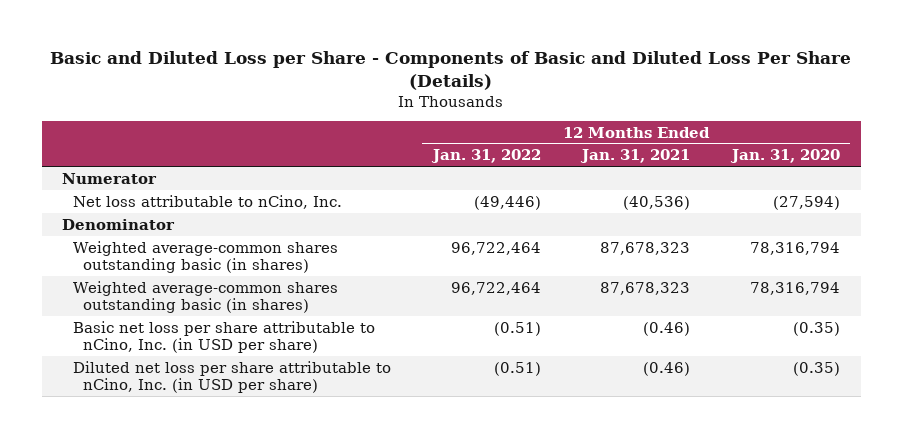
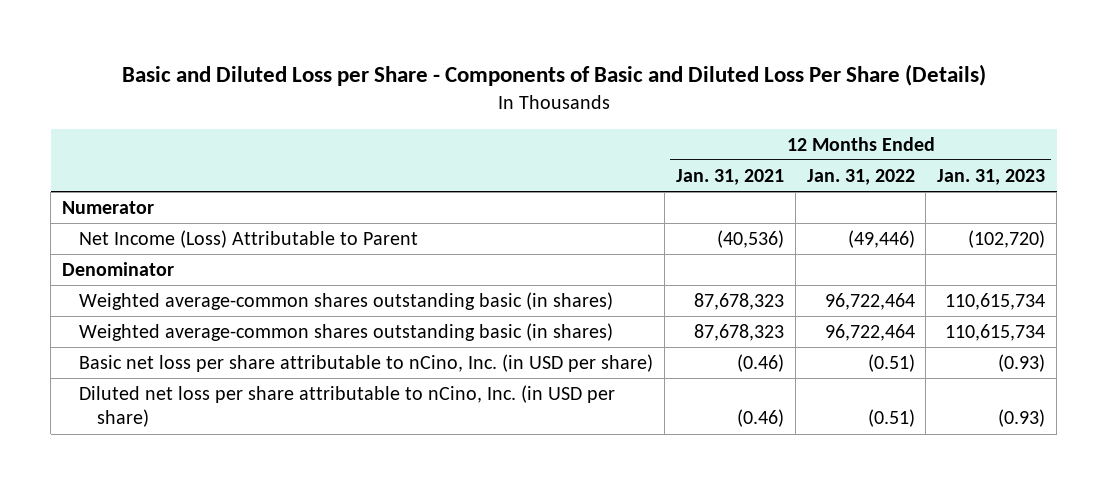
[729,149,840,164] Jan. 31, 2020 -> none
none -> [937,168,1046,185] Jan. 31, 2023
[72,194,342,209] Net loss attributable to nCino, Inc. -> [79,230,419,249] Net Income (Loss) Attributable to Parent

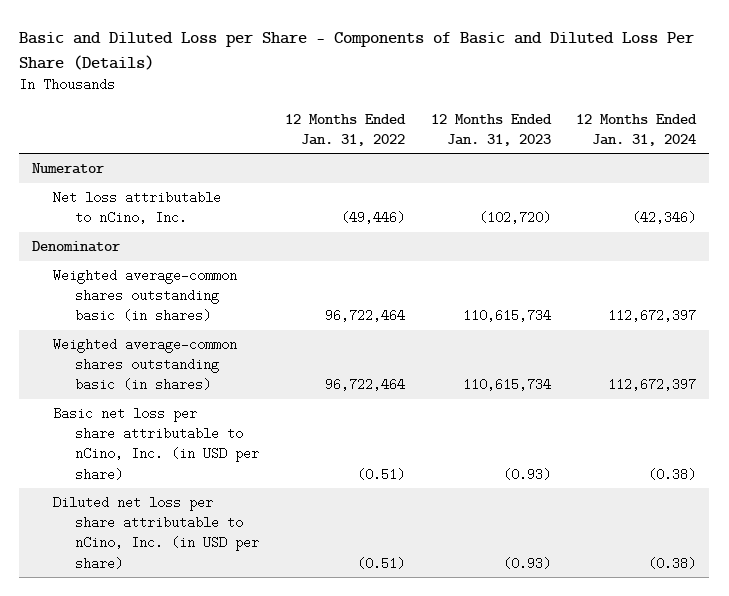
[676,168,785,185] Jan. 31, 2021 -> none
none -> [576,113,698,146] 12 Months Ended Jan. 31, 2024
[79,230,419,249] Net Income (Loss) Attributable to Parent -> [53,191,222,225] Net loss attributable to nCino, Inc.

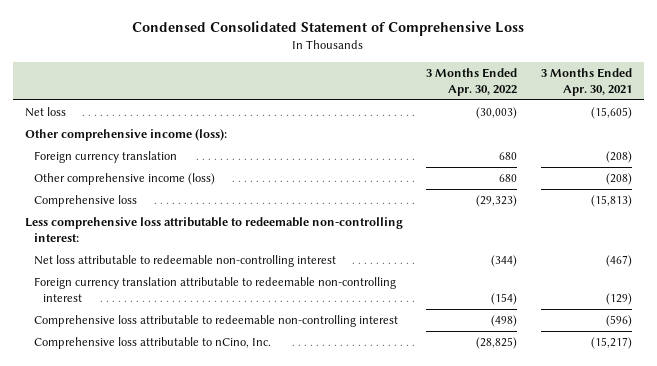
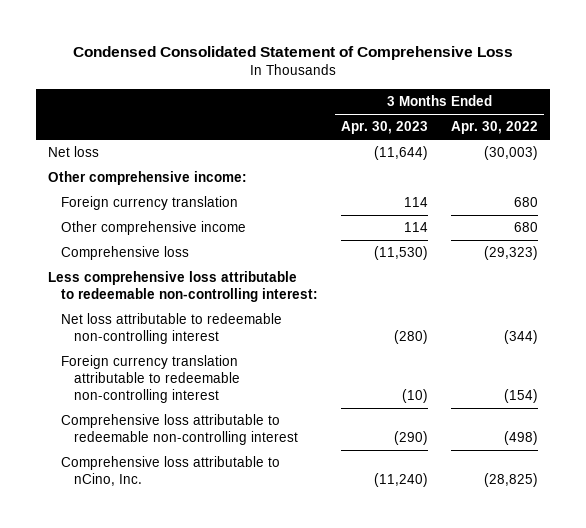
[541,67,633,96] 3 Months Ended Apr. 30, 2021 -> none
none -> [341,121,429,135] Apr. 30, 2023
[24,128,227,141] Other comprehensive income (loss): -> [47,171,247,186] Other comprehensive income:
[33,172,215,185] Other comprehensive income (loss) -> [60,221,246,236] Other comprehensive income

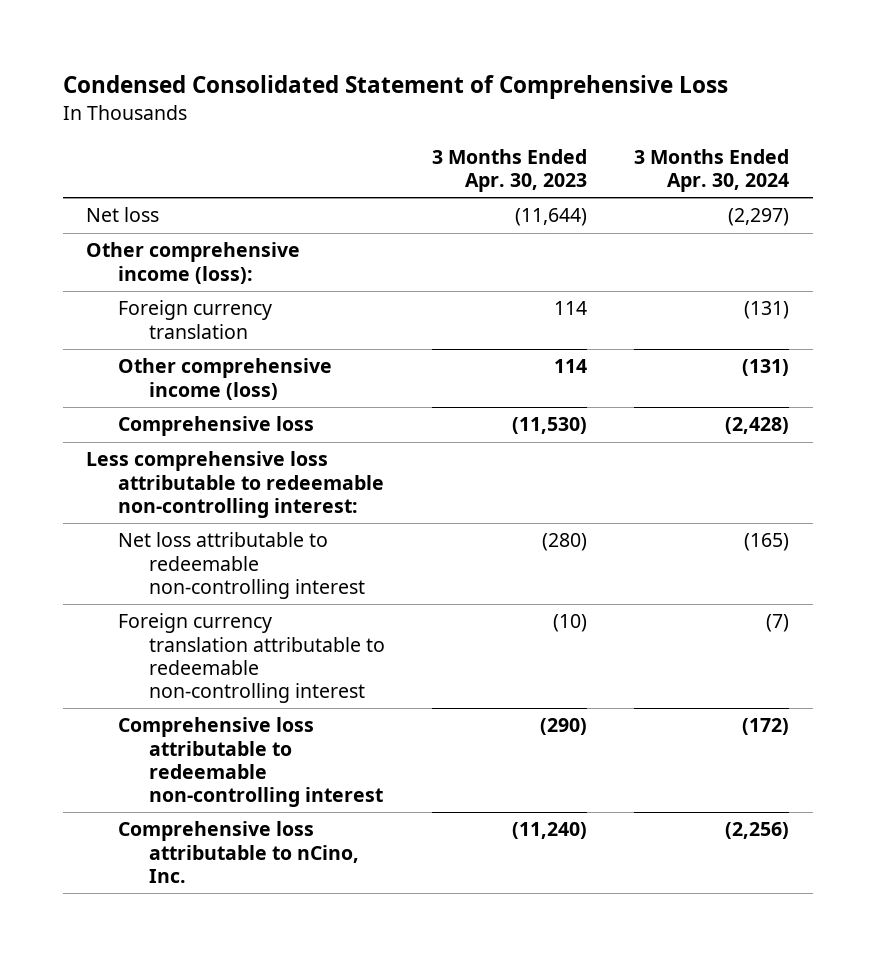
[451,121,539,135] Apr. 30, 2022 -> none
none -> [634,148,790,193] 3 Months Ended Apr. 30, 2024
[47,171,247,186] Other comprehensive income: -> [86,242,301,284] Other comprehensive income (loss):
[60,221,246,236] Other comprehensive income -> [117,358,332,400] Other comprehensive income (loss)

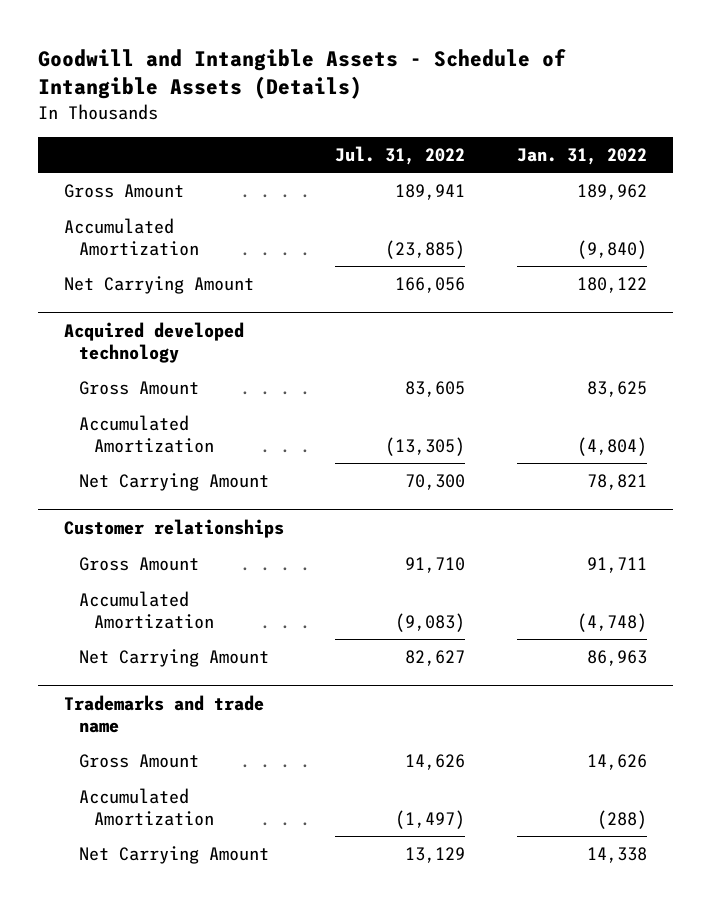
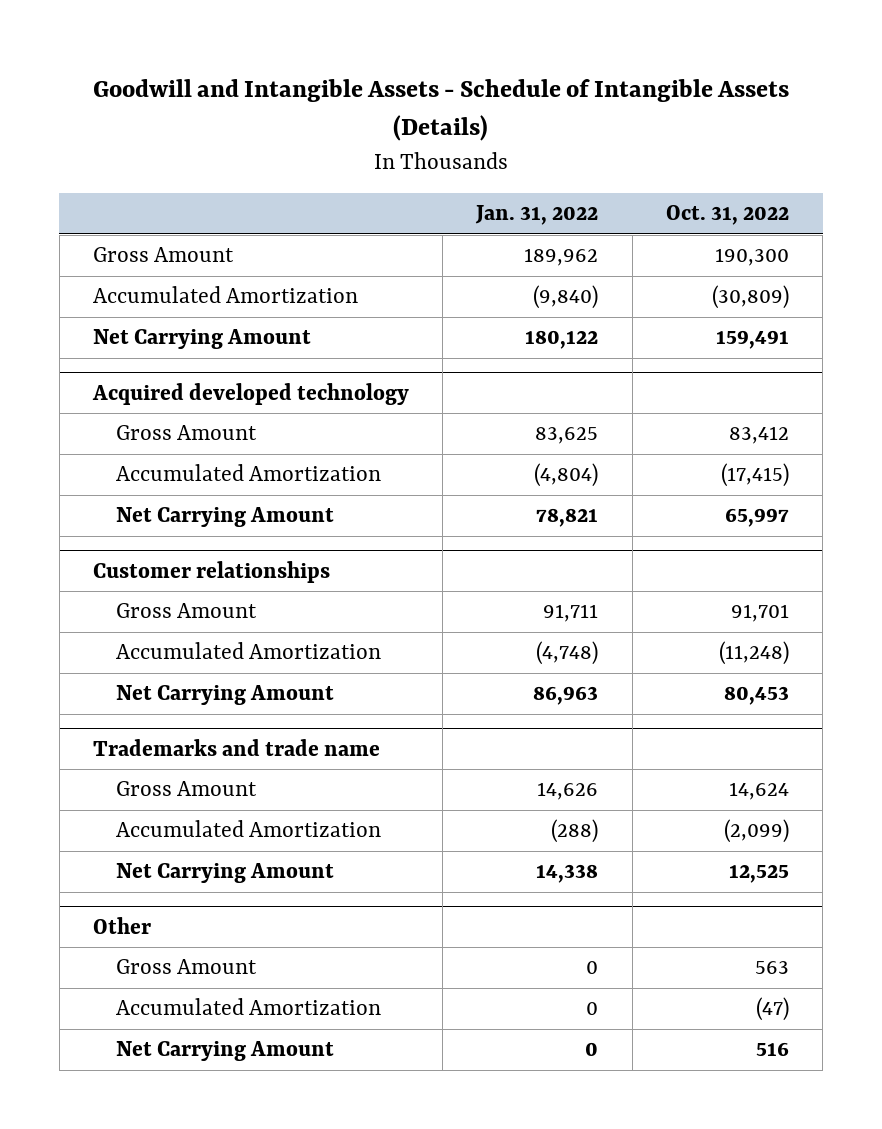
[335,145,466,165] Jul. 31, 2022 -> none
none -> [665,205,789,226] Oct. 31, 2022
none -> [92,916,151,934] Other
none -> [116,959,258,975] Gross Amount
none -> [116,998,382,1016] Accumulated Amortization
none -> [116,1041,335,1062] Net Carrying Amount

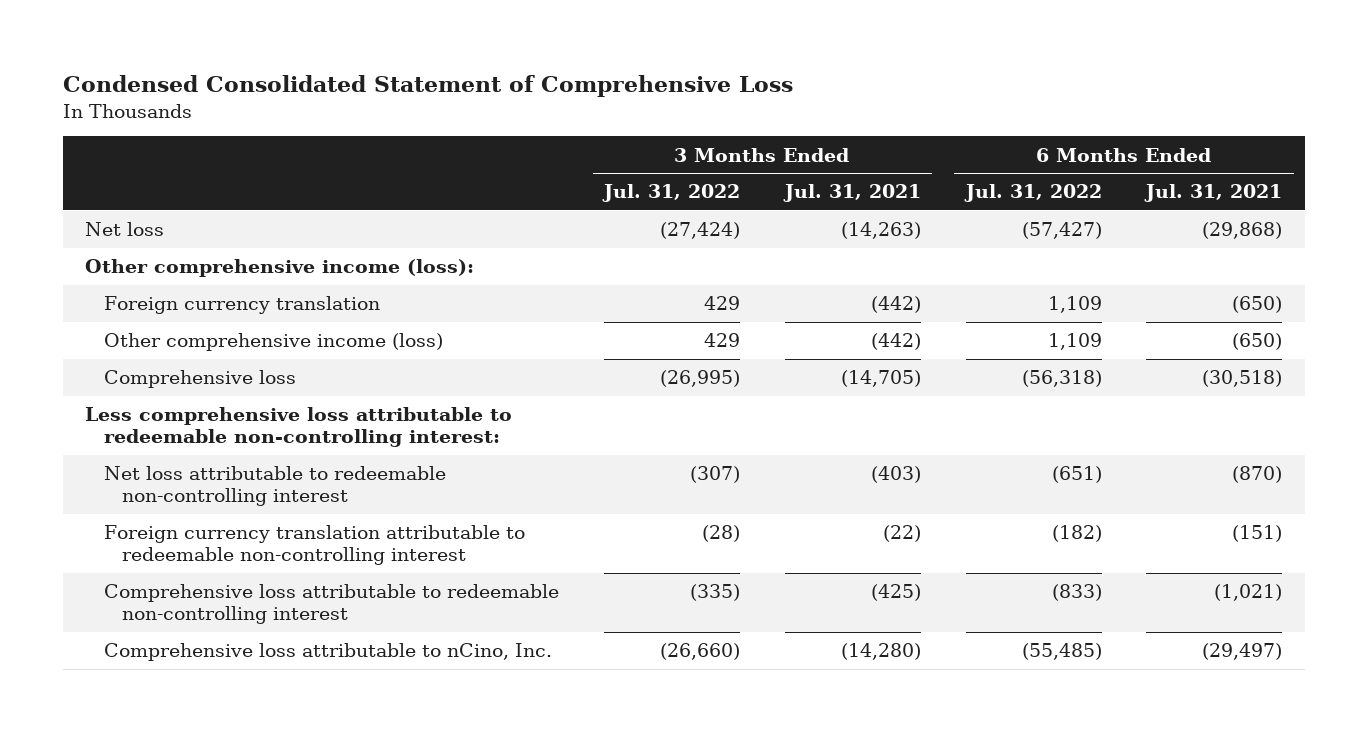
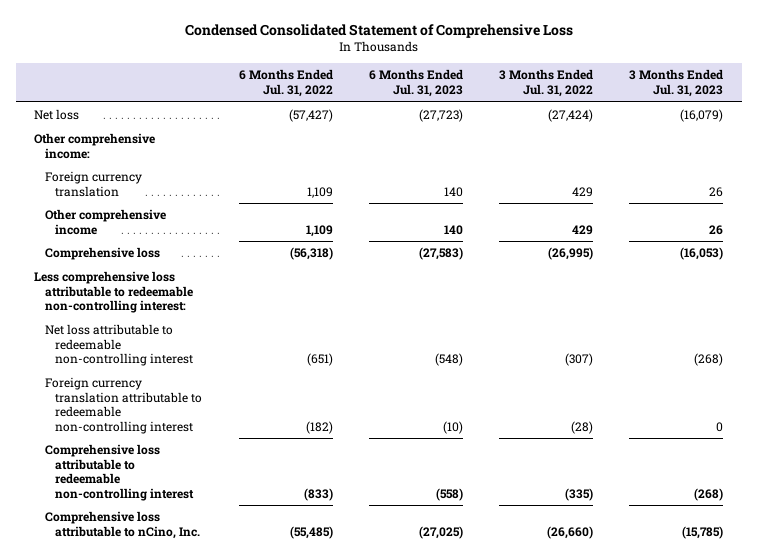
[782,184,921,203] Jul. 31, 2021 -> none
[1144,184,1283,203] Jul. 31, 2021 -> none
none -> [368,69,463,97] 6 Months Ended Jul. 31, 2023
none -> [629,69,724,97] 3 Months Ended Jul. 31, 2023
[85,259,475,278] Other comprehensive income (loss): -> [34,133,156,159] Other comprehensive income:
[103,333,443,352] Other comprehensive income (loss) -> [44,209,166,235] Other comprehensive income

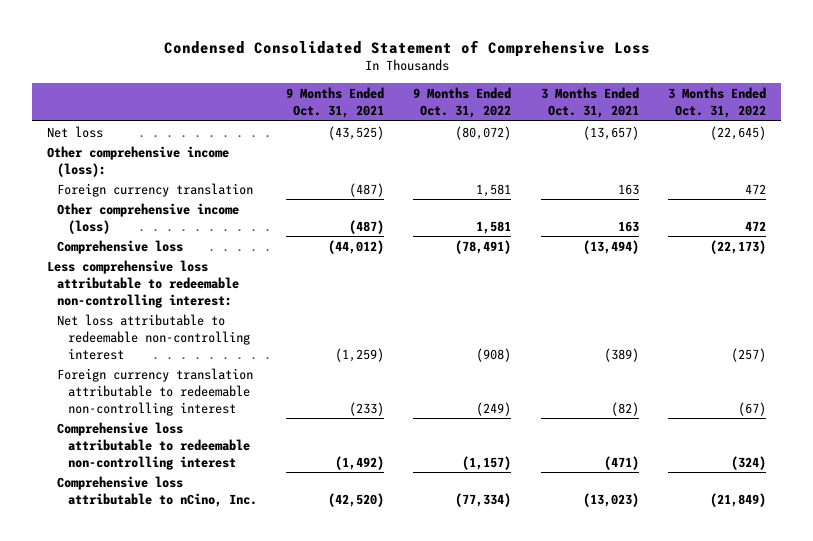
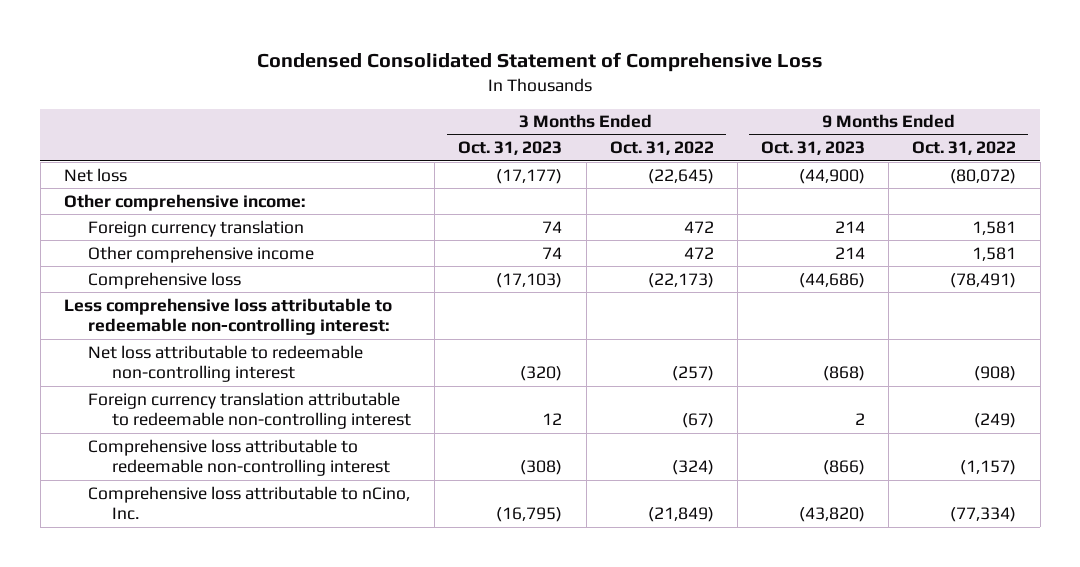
[286,87,385,119] 9 Months Ended Oct. 31, 2021 -> none
[540,87,639,119] 3 Months Ended Oct. 31, 2021 -> none
none -> [458,141,563,156] Oct. 31, 2023
none -> [761,141,866,156] Oct. 31, 2023
[46,145,229,177] Other comprehensive income (loss): -> [63,193,305,211] Other comprehensive income:
[57,202,240,234] Other comprehensive income (loss) -> [88,245,315,263] Other comprehensive income

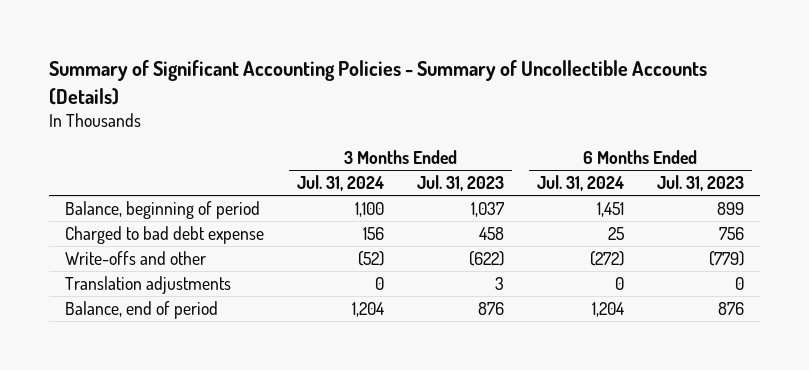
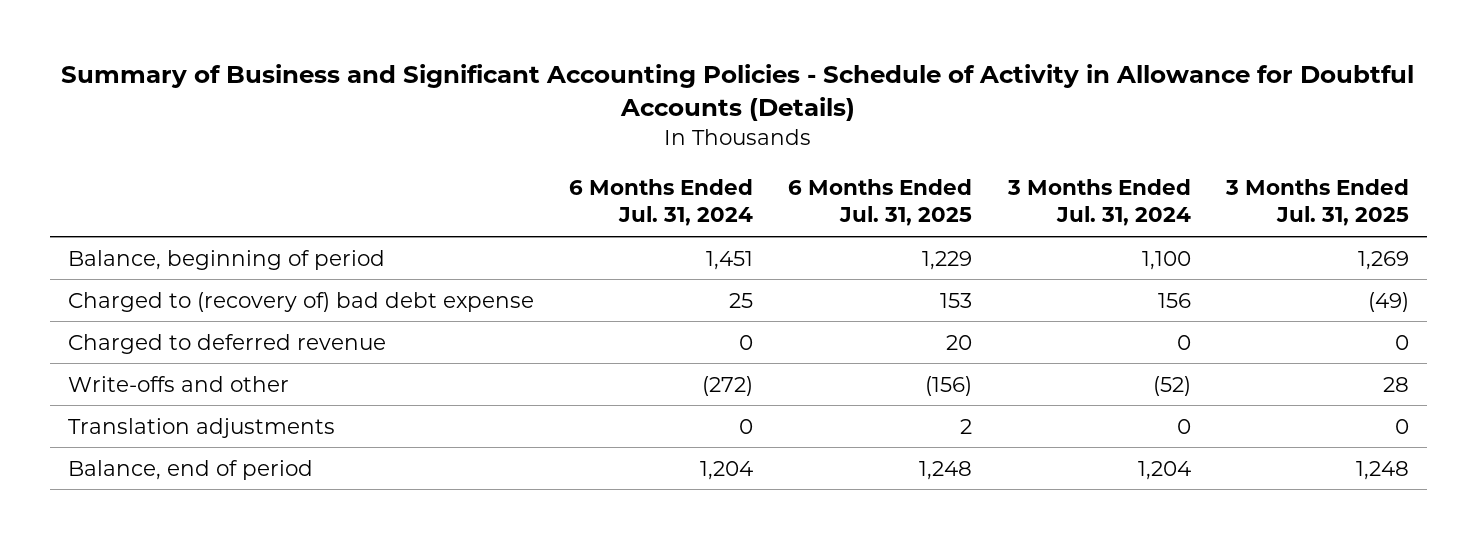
[48,60,707,105] Summary of Significant Accounting Policies - Summary of Uncollectible Accounts (Details) -> [61,63,1415,122] Summary of Business and Significant Accounting Policies - Schedule of Activity in Allowance for Doubtful Accounts (Details)
[416,175,504,192] Jul. 31, 2023 -> none
[656,175,744,192] Jul. 31, 2023 -> none
none -> [788,178,973,227] 6 Months Ended Jul. 31, 2025
none -> [1225,178,1410,227] 3 Months Ended Jul. 31, 2025
[65,226,265,245] Charged to bad debt expense -> [67,291,534,312] Charged to (recovery of) bad debt expense
none -> [67,333,386,354] Charged to deferred revenue

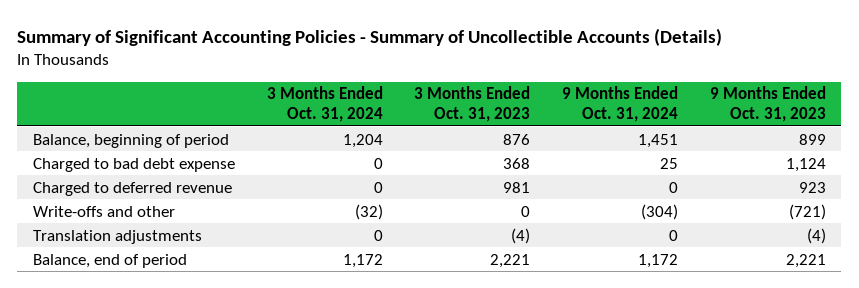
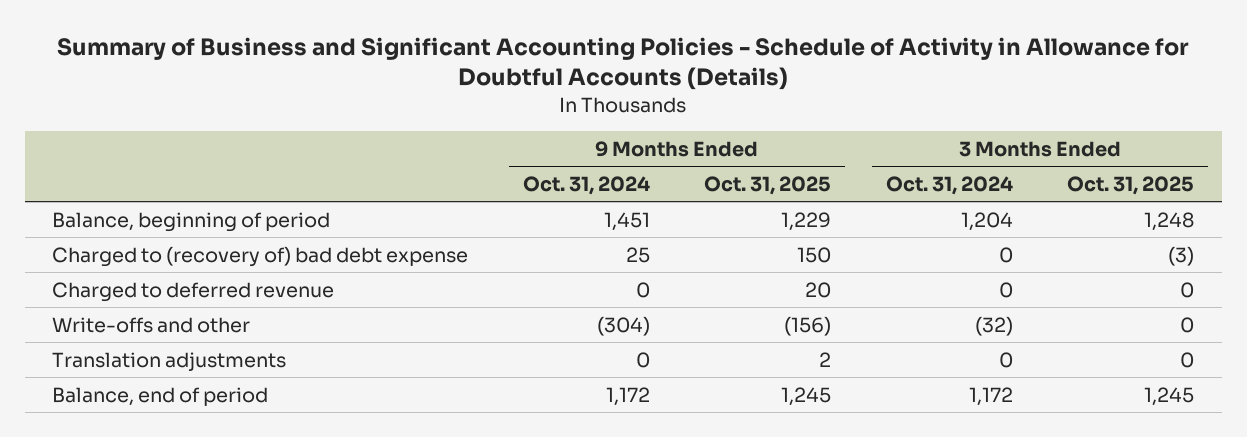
[17,27,723,46] Summary of Significant Accounting Policies - Summary of Uncollectible Accounts (Details) -> [57,37,1190,91] Summary of Business and Significant Accounting Policies - Schedule of Activity in Allowance for Doubtful Accounts (Details)
[414,86,531,122] 3 Months Ended Oct. 31, 2023 -> none
[709,86,826,122] 9 Months Ended Oct. 31, 2023 -> none
none -> [704,175,832,195] Oct. 31, 2025
none -> [1067,175,1195,195] Oct. 31, 2025
[33,157,236,172] Charged to bad debt expense -> [52,245,469,267] Charged to (recovery of) bad debt expense

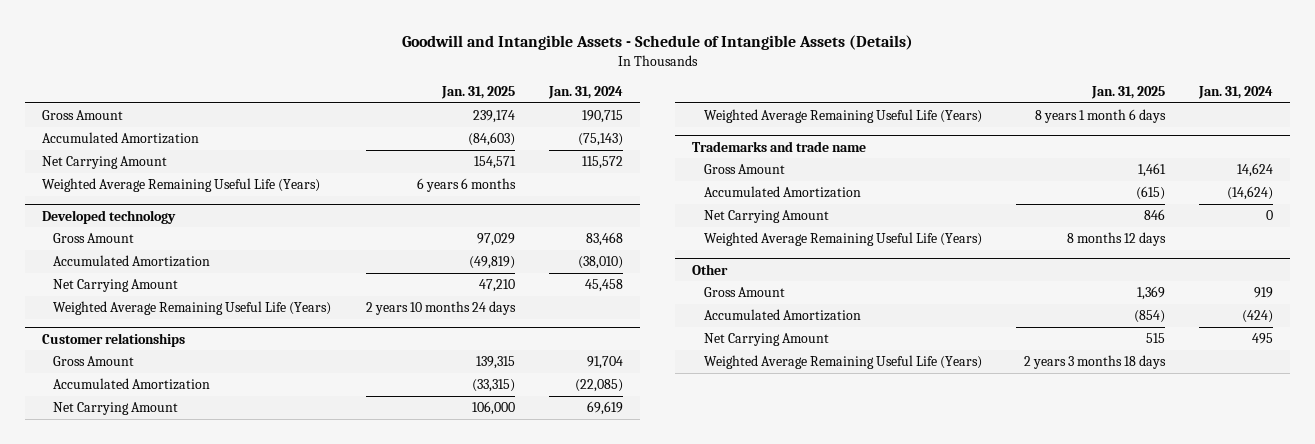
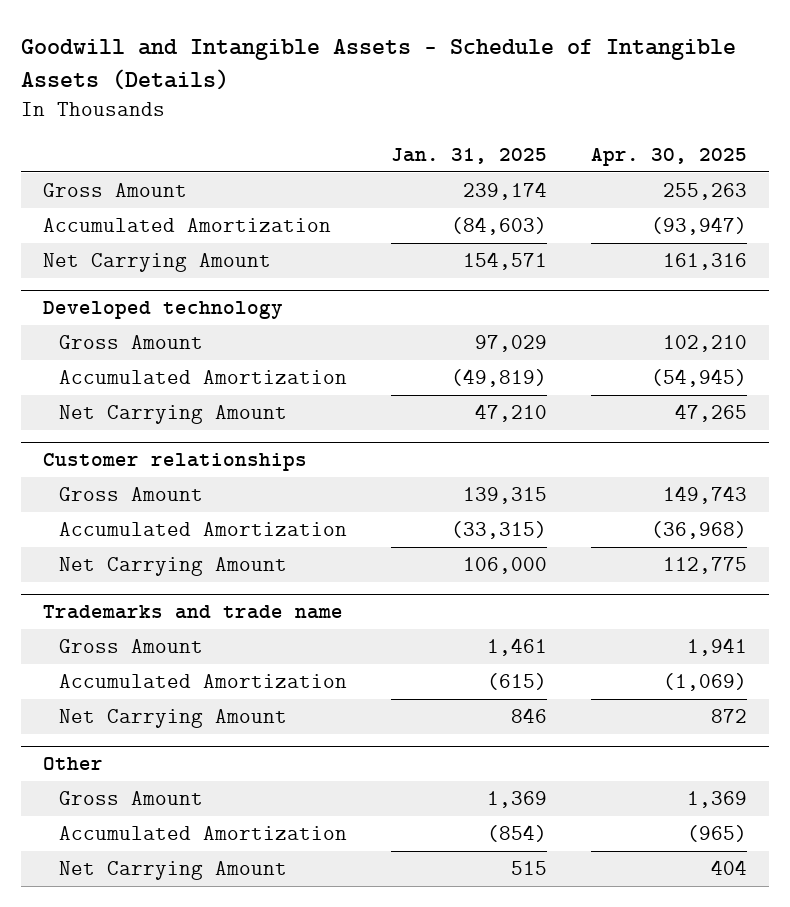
[547,86,623,100] Jan. 31, 2024 -> none
none -> [591,147,748,166] Apr. 30, 2025
[41,178,320,193] Weighted Average Remaining Useful Life (Years) -> none
[53,301,332,316] Weighted Average Remaining Useful Life (Years) -> none
[703,109,982,124] Weighted Average Remaining Useful Life (Years) -> none
[703,232,982,247] Weighted Average Remaining Useful Life (Years) -> none
[703,355,982,370] Weighted Average Remaining Useful Life (Years) -> none

